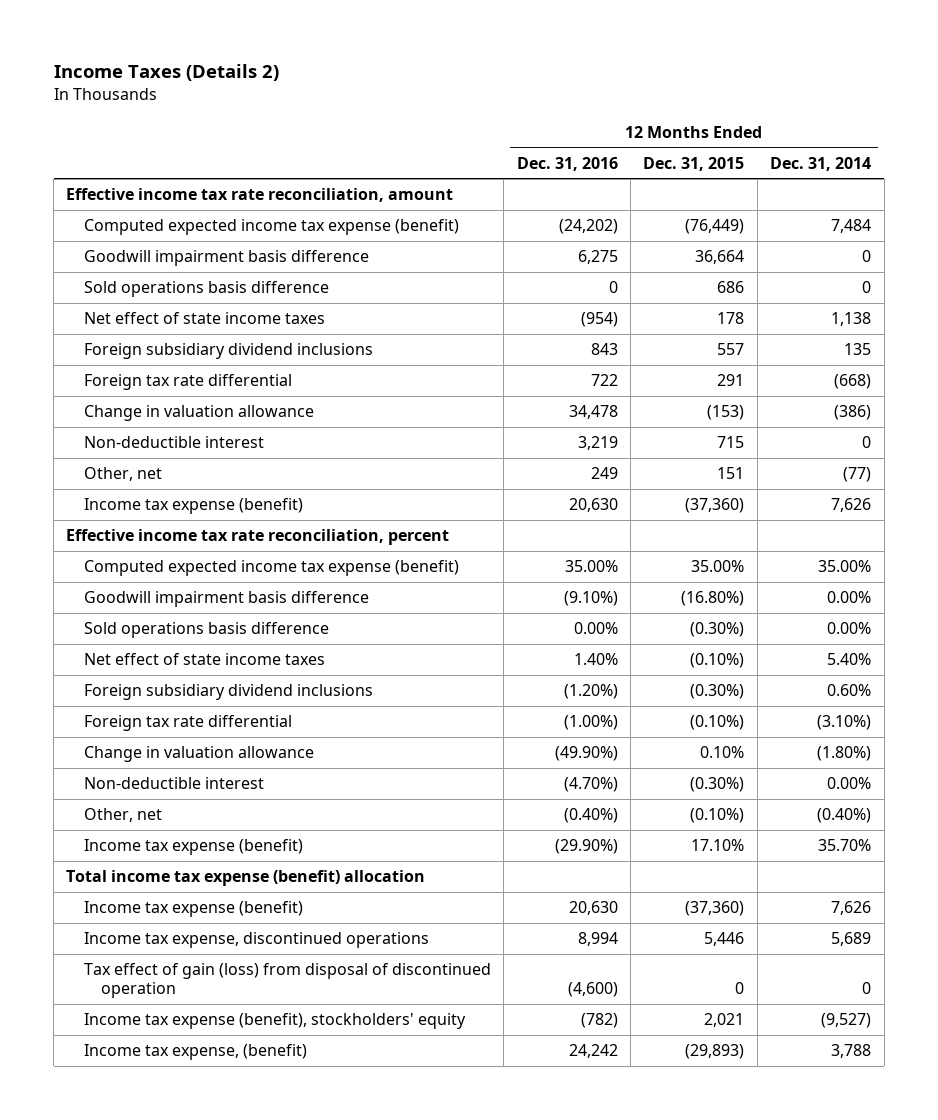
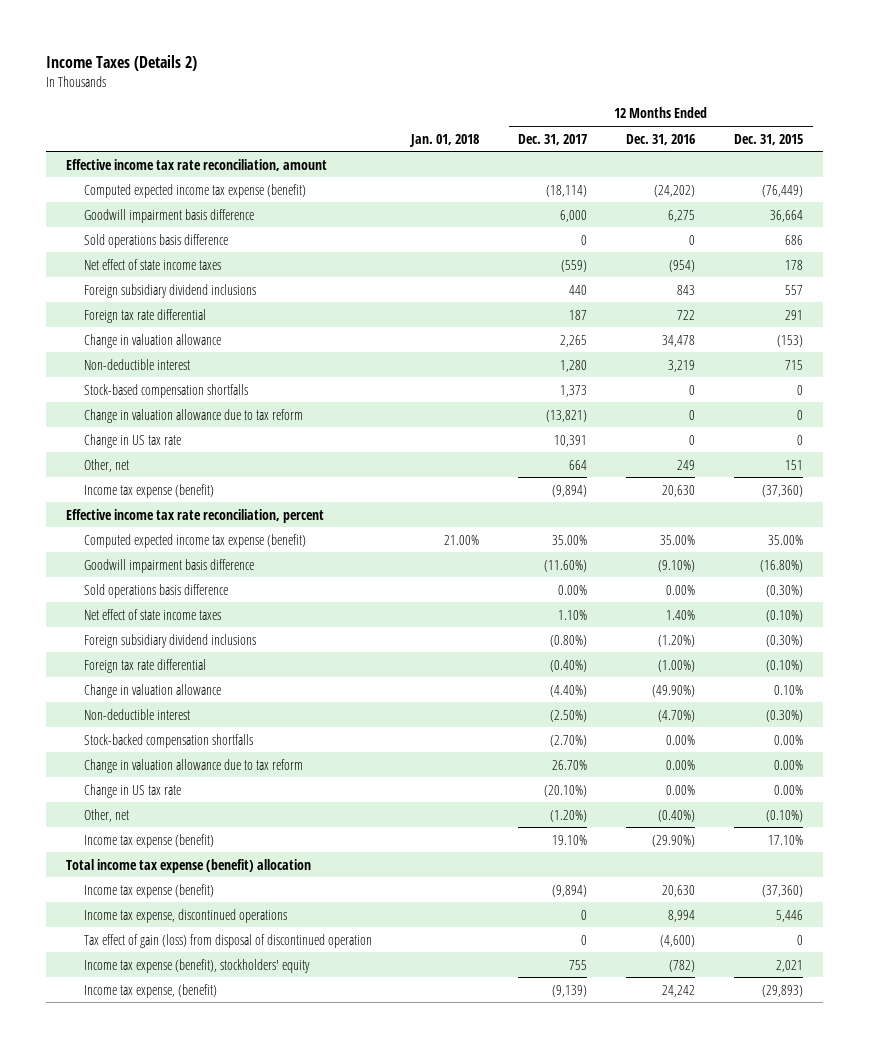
[770,156,872,171] Dec. 31, 2014 -> none
none -> [409,133,480,147] Jan. 01, 2018
none -> [518,133,588,145] Dec. 31, 2017
none -> [84,383,249,398] Stock-based compensation shortfalls
none -> [84,408,304,423] Change in valuation allowance due to tax reform
none -> [84,433,182,448] Change in US tax rate
none -> [84,733,254,748] Stock-backed compensation shortfalls
none -> [84,758,304,773] Change in valuation allowance due to tax reform
none -> [84,783,182,798] Change in US tax rate

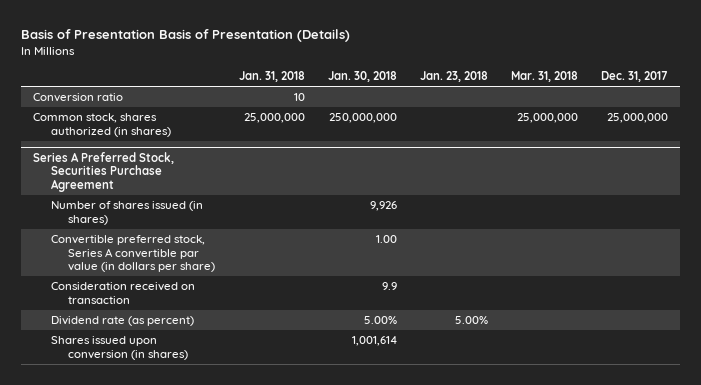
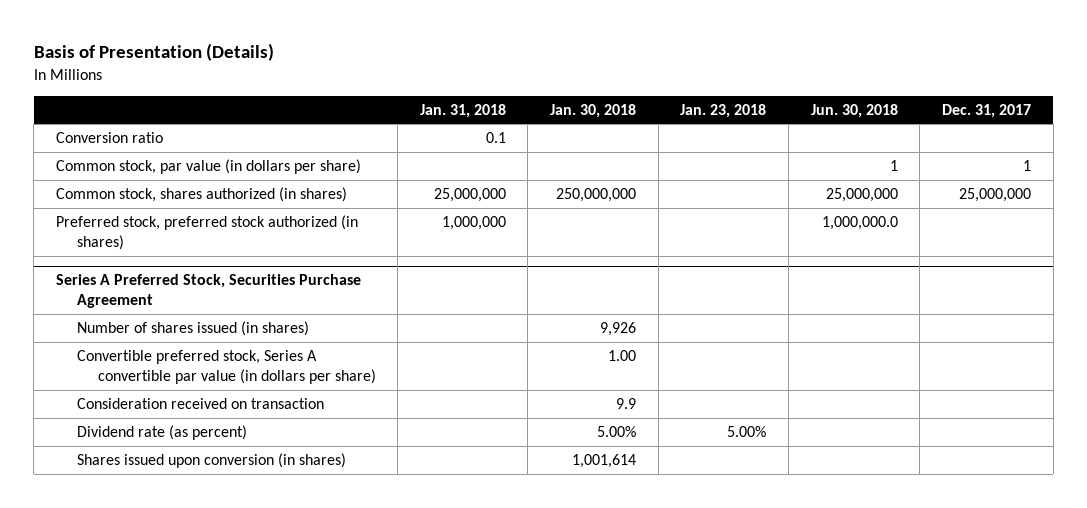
[21,29,351,43] Basis of Presentation Basis of Presentation (Details) -> [33,43,274,62] Basis of Presentation (Details)
[511,71,579,83] Mar. 31, 2018 -> none
none -> [810,103,898,118] Jun. 30, 2018
[293,93,305,102] 10 -> [485,131,506,143] 0.1
none -> [55,158,361,174] Common stock, par value (in dollars per share)
none -> [55,214,358,250] Preferred stock, preferred stock authorized (in shares)

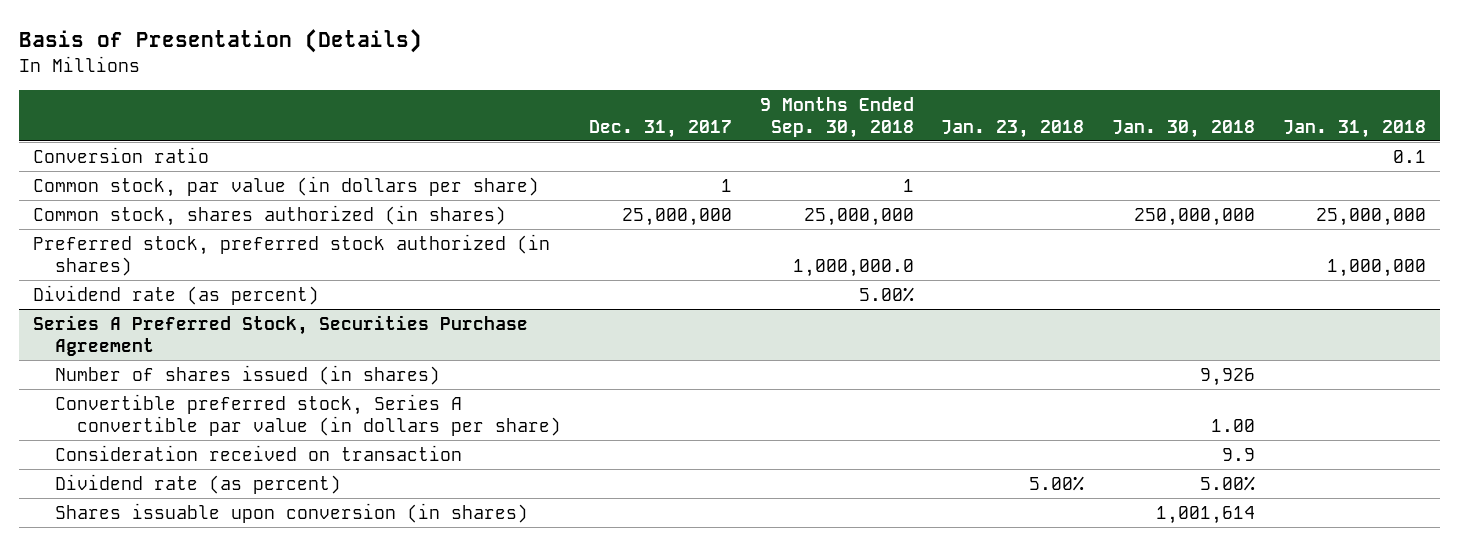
[810,103,898,118] Jun. 30, 2018 -> none
none -> [759,96,914,138] 9 Months Ended Sep. 30, 2018
none -> [32,284,319,305] Dividend rate (as percent)
[76,452,346,468] Shares issued upon conversion (in shares) -> [54,502,528,523] Shares issuable upon conversion (in shares)

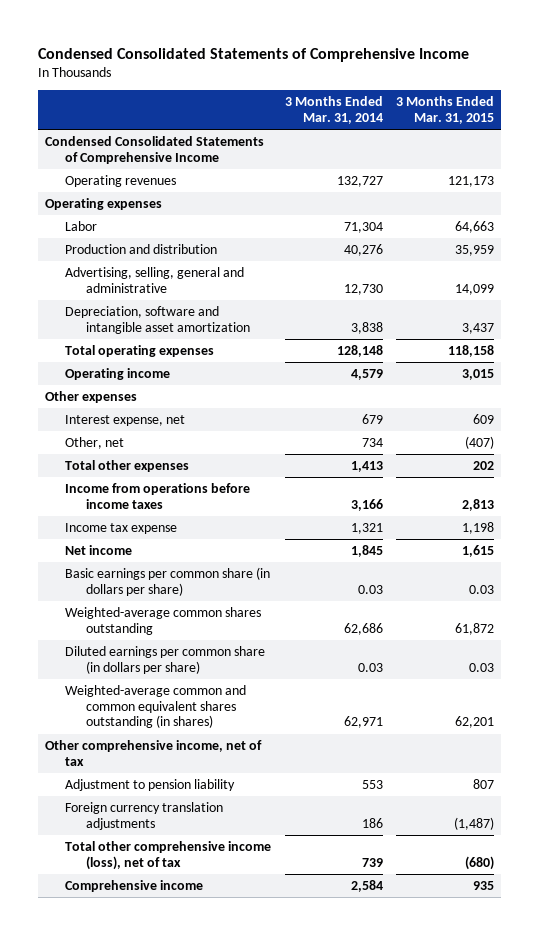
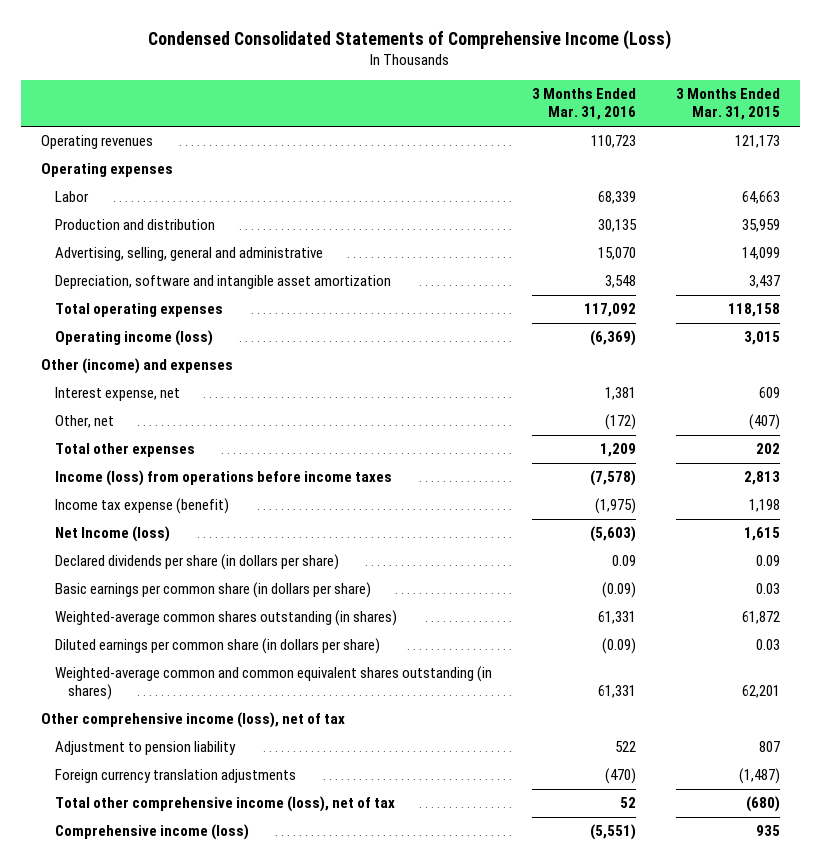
[37,47,469,62] Condensed Consolidated Statements of Comprehensive Income -> [148,29,672,50] Condensed Consolidated Statements of Comprehensive Income (Loss)
[284,96,383,124] 3 Months Ended Mar. 31, 2014 -> none
none -> [531,88,636,121] 3 Months Ended Mar. 31, 2016
[44,136,264,164] Condensed Consolidated Statements of Comprehensive Income -> none
[65,368,171,381] Operating income -> [54,330,213,347] Operating income (loss)
[44,391,137,404] Other expenses -> [41,358,234,375] Other (income) and expenses
[65,483,251,509] Income from operations before income taxes -> [54,470,392,487] Income (loss) from operations before income taxes
[65,523,178,535] Income tax expense -> [54,498,229,515] Income tax expense (benefit)
[65,545,133,556] Net income -> [54,526,170,543] Net Income (loss)
none -> [54,554,339,571] Declared dividends per share (in dollars per share)
[65,607,262,635] Weighted-average common shares outstanding -> [54,610,397,627] Weighted-average common shares outstanding (in shares)
[44,740,262,766] Other comprehensive income, net of tax -> [41,712,346,729] Other comprehensive income (loss), net of tax
[65,880,204,893] Comprehensive income -> [54,824,249,841] Comprehensive income (loss)

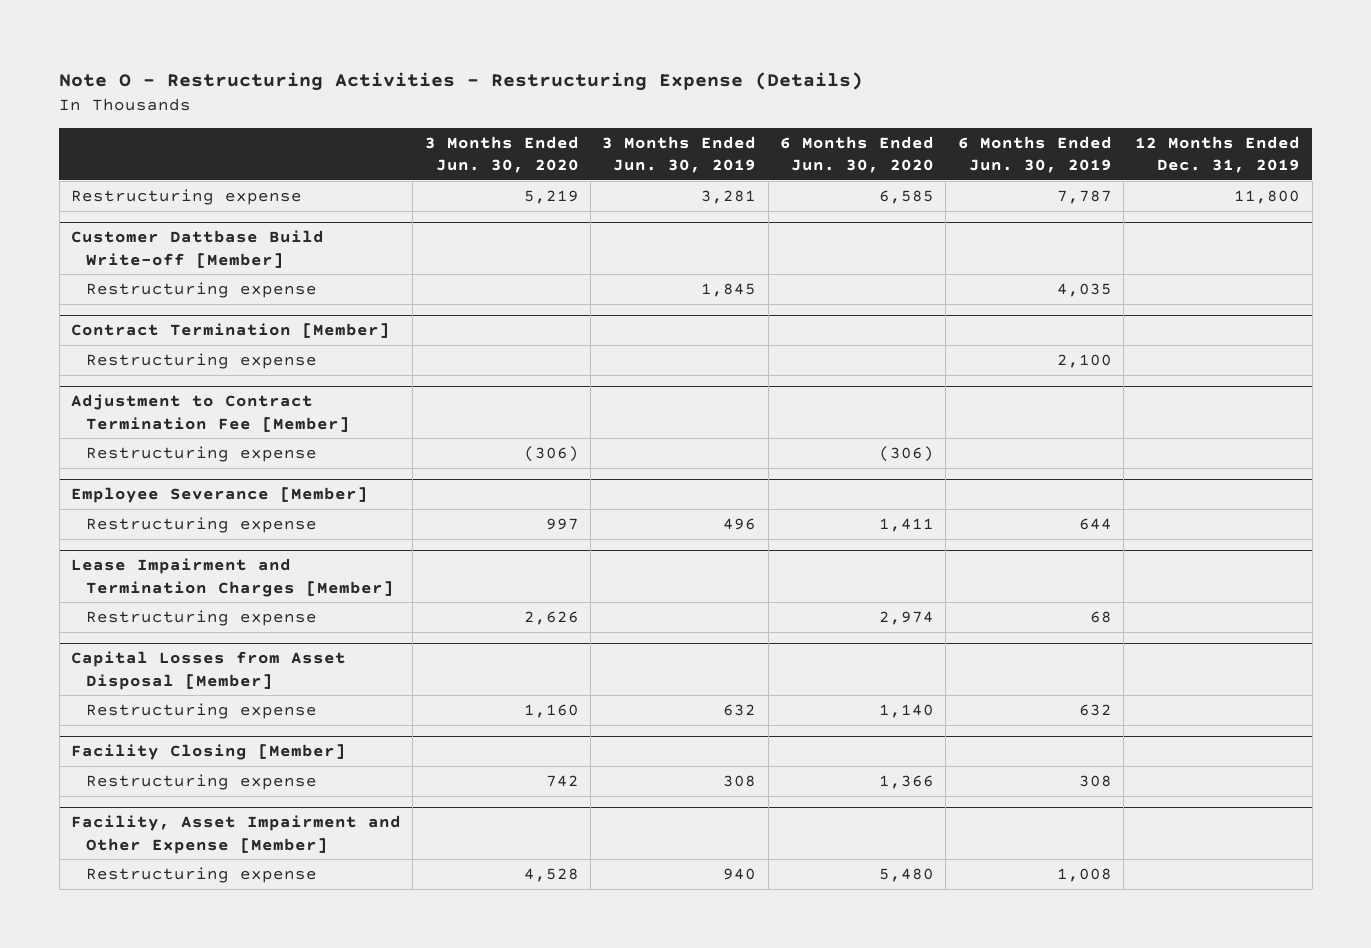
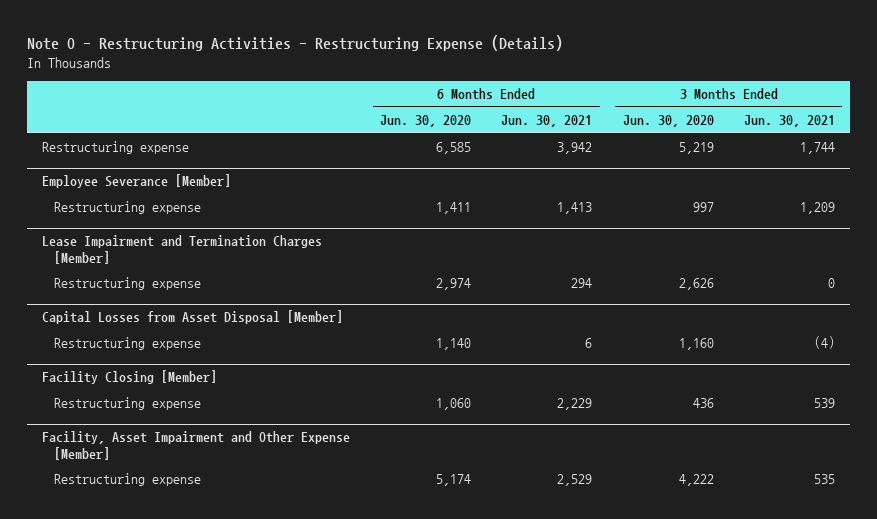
[602,135,757,174] 3 Months Ended Jun. 30, 2019 -> none
[957,135,1112,174] 6 Months Ended Jun. 30, 2019 -> none
[1135,135,1301,174] 12 Months Ended Dec. 31, 2019 -> none
none -> [501,115,593,128] Jun. 30, 2021
none -> [743,115,835,128] Jun. 30, 2021
[71,230,325,268] Customer Dattbase Build Write-off [Member] -> none
[85,281,317,298] Restructuring expense -> none
[71,323,391,339] Contract Termination [Member] -> none
[85,352,317,369] Restructuring expense -> none
[71,394,350,432] Adjustment to Contract Termination Fee [Member] -> none
[85,445,317,462] Restructuring expense -> none
[545,774,579,787] 742 -> [692,398,714,409] 436
[879,774,935,789] 1,366 -> [436,398,472,411] 1,060
[523,867,579,882] 4,528 -> [678,474,714,487] 4,222
[879,867,935,882] 5,480 -> [436,474,472,487] 5,174

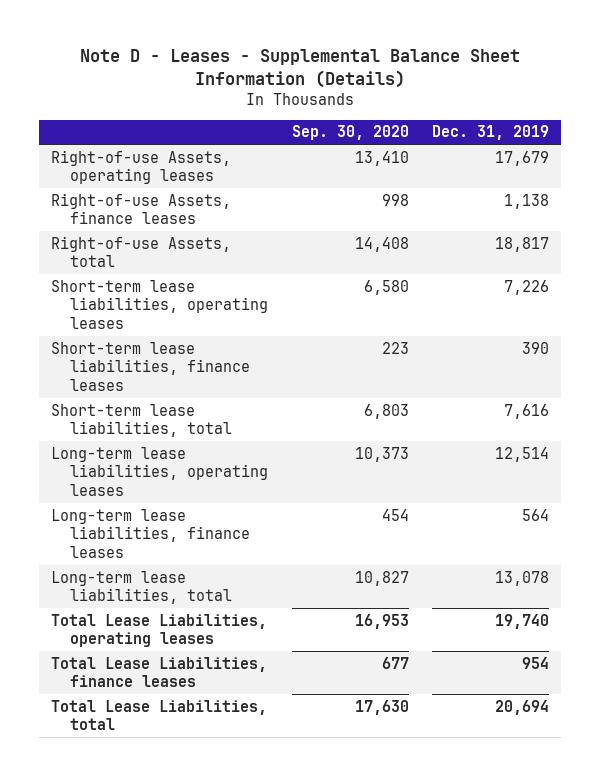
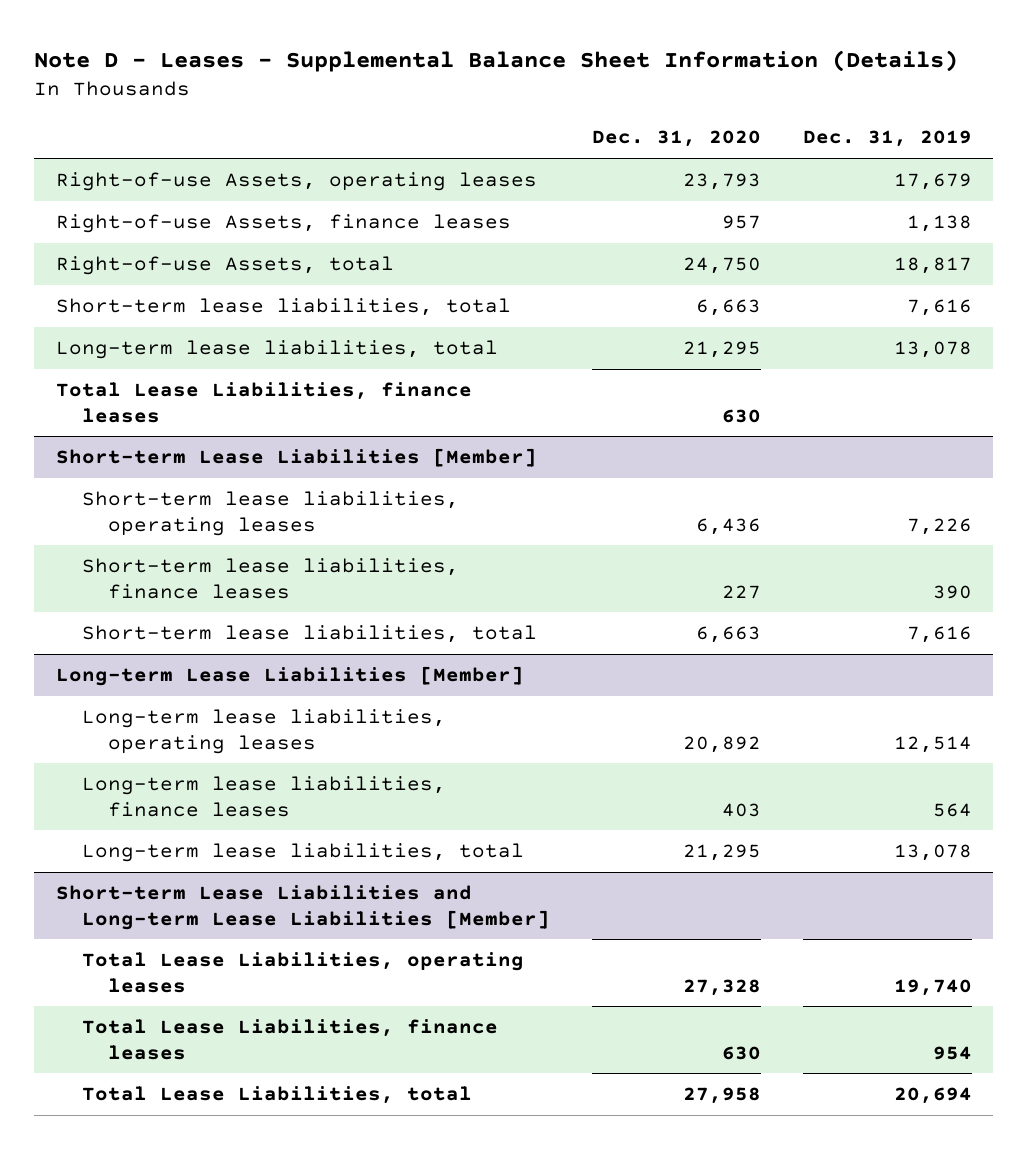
[291,125,409,141] Sep. 30, 2020 -> none
none -> [592,130,762,148] Dec. 31, 2020
none -> [55,298,511,317] Short-term lease liabilities, total
none -> [55,340,498,360] Long-term lease liabilities, total
none -> [55,382,472,423] Total Lease Liabilities, finance leases
none -> [55,448,537,468] Short-term Lease Liabilities [Member]
none -> [55,666,524,687] Long-term Lease Liabilities [Member]
none -> [55,885,550,930] Short-term Lease Liabilities and Long-term Lease Liabilities [Member]

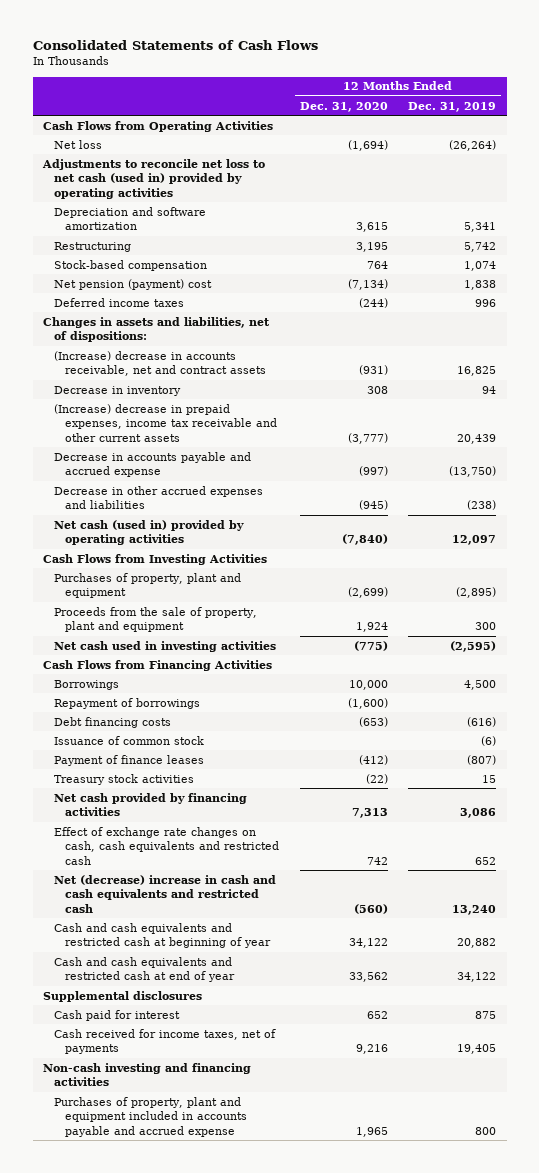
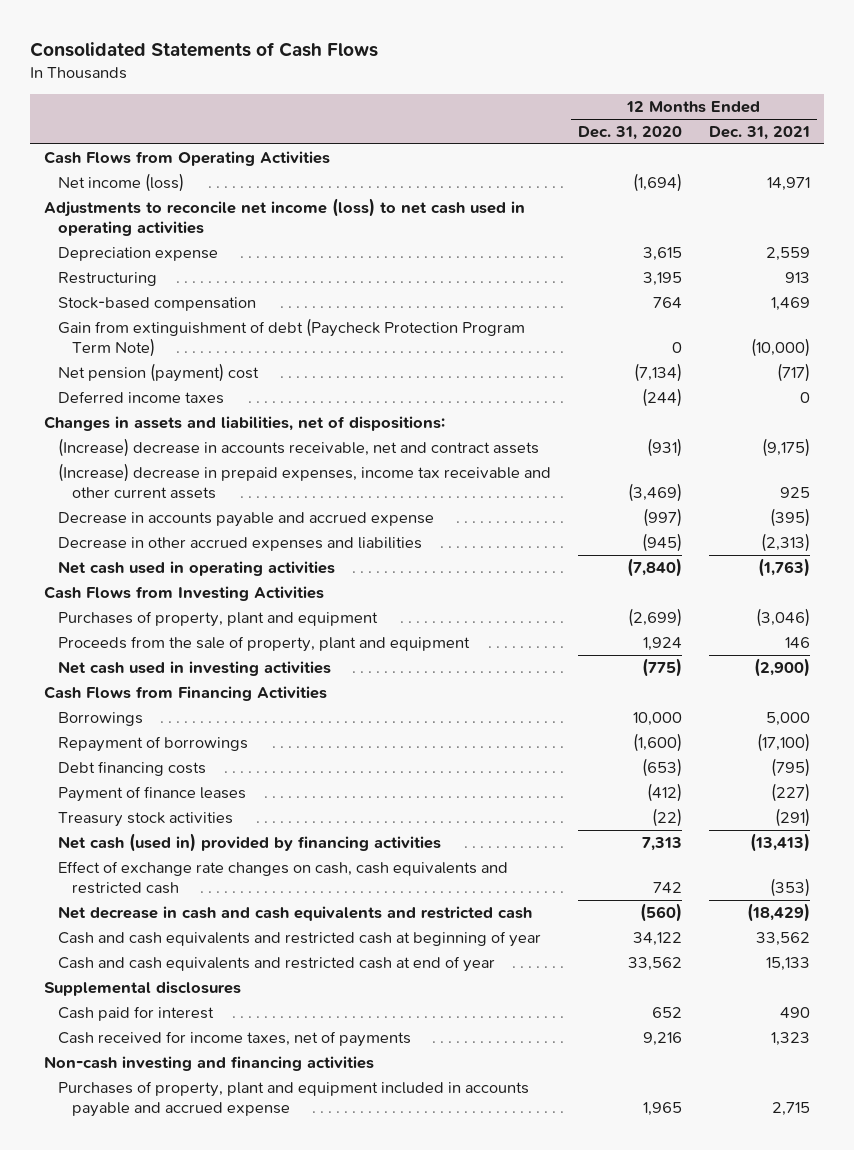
[408,101,497,112] Dec. 31, 2019 -> none
none -> [709,126,811,141] Dec. 31, 2021
[54,139,103,149] Net loss -> [57,172,184,192] Net income (loss)
[42,158,266,199] Adjustments to reconcile net loss to net cash (used in) provided by operating activities -> [43,197,525,236] Adjustments to reconcile net income (loss) to net cash used in operating activities
[54,206,207,231] Depreciation and software amortization -> [57,246,218,261] Depreciation expense
none -> [57,317,525,357] Gain from extinguishment of debt (Paycheck Protection Program Term Note)
[54,385,182,396] Decrease in inventory -> none
[347,432,388,444] (3,777) -> [628,482,683,502] (3,469)
[54,519,245,546] Net cash (used in) provided by operating activities -> [57,560,335,576] Net cash used in operating activities
[54,735,205,745] Issuance of common stock -> none
[54,792,248,817] Net cash provided by financing activities -> [57,832,441,852] Net cash (used in) provided by financing activities
[54,874,277,913] Net (decrease) increase in cash and cash equivalents and restricted cash -> [57,905,532,921] Net decrease in cash and cash equivalents and restricted cash

